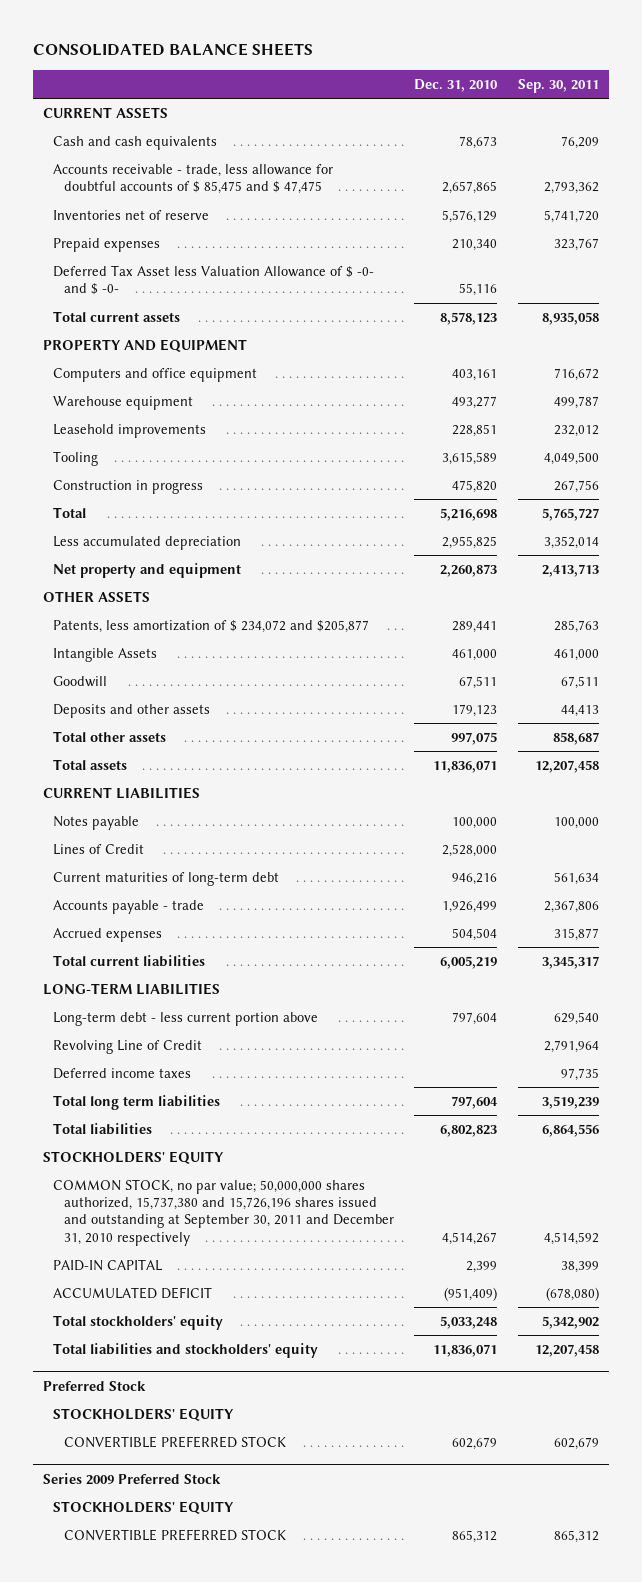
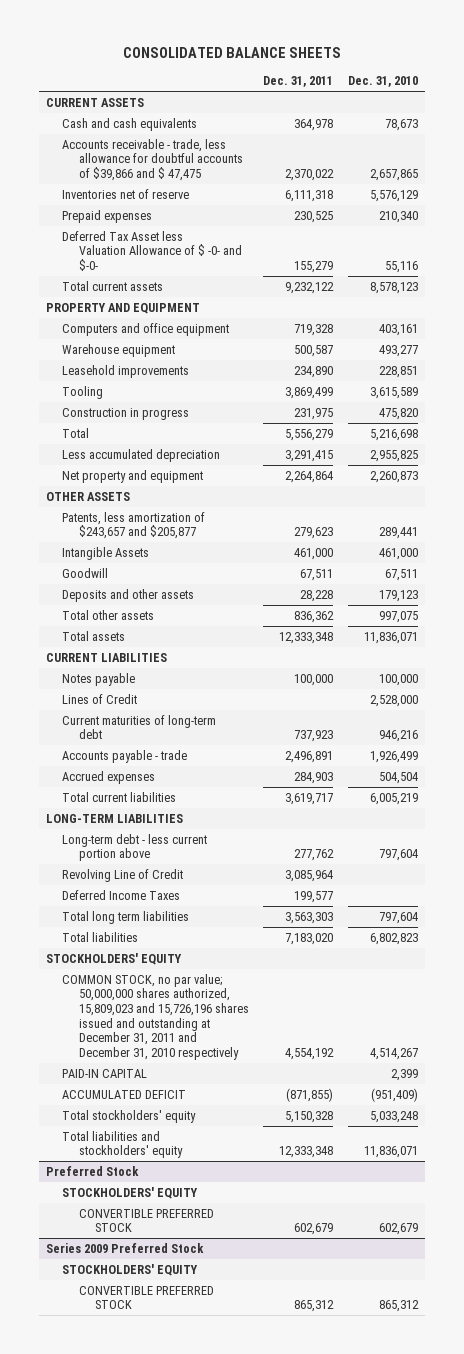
[517,78,599,93] Sep. 30, 2011 -> none
none -> [263,76,334,88] Dec. 31, 2011
[53,163,334,195] Accounts receivable - trade, less allowance for doubtful accounts of $ 85,475 and $ 47,475 -> [62,138,243,182] Accounts receivable - trade, less allowance for doubtful accounts of $39,866 and $ 47,475
[53,264,375,296] Deferred Tax Asset less Valuation Allowance of $ -0- and $ -0- -> [62,230,242,272] Deferred Tax Asset less Valuation Allowance of $ -0- and $-0-
[53,619,370,633] Patents, less amortization of $ 234,072 and $205,877 -> [62,511,206,540] Patents, less amortization of $243,657 and $205,877
[53,1067,192,1079] Deferred income taxes -> [62,889,181,900] Deferred Income Taxes
[53,1178,394,1246] COMMON STOCK, no par value; 50,000,000 shares authorized, 15,737,380 and 15,726,196 shares issued and outstanding at September 30, 2011 and December 31, 2010 respectively -> [62,973,249,1060] COMMON STOCK, no par value; 50,000,000 shares authorized, 15,809,023 and 15,726,196 shares issued and outstanding at December 31, 2011 and December 31, 2010 respectively

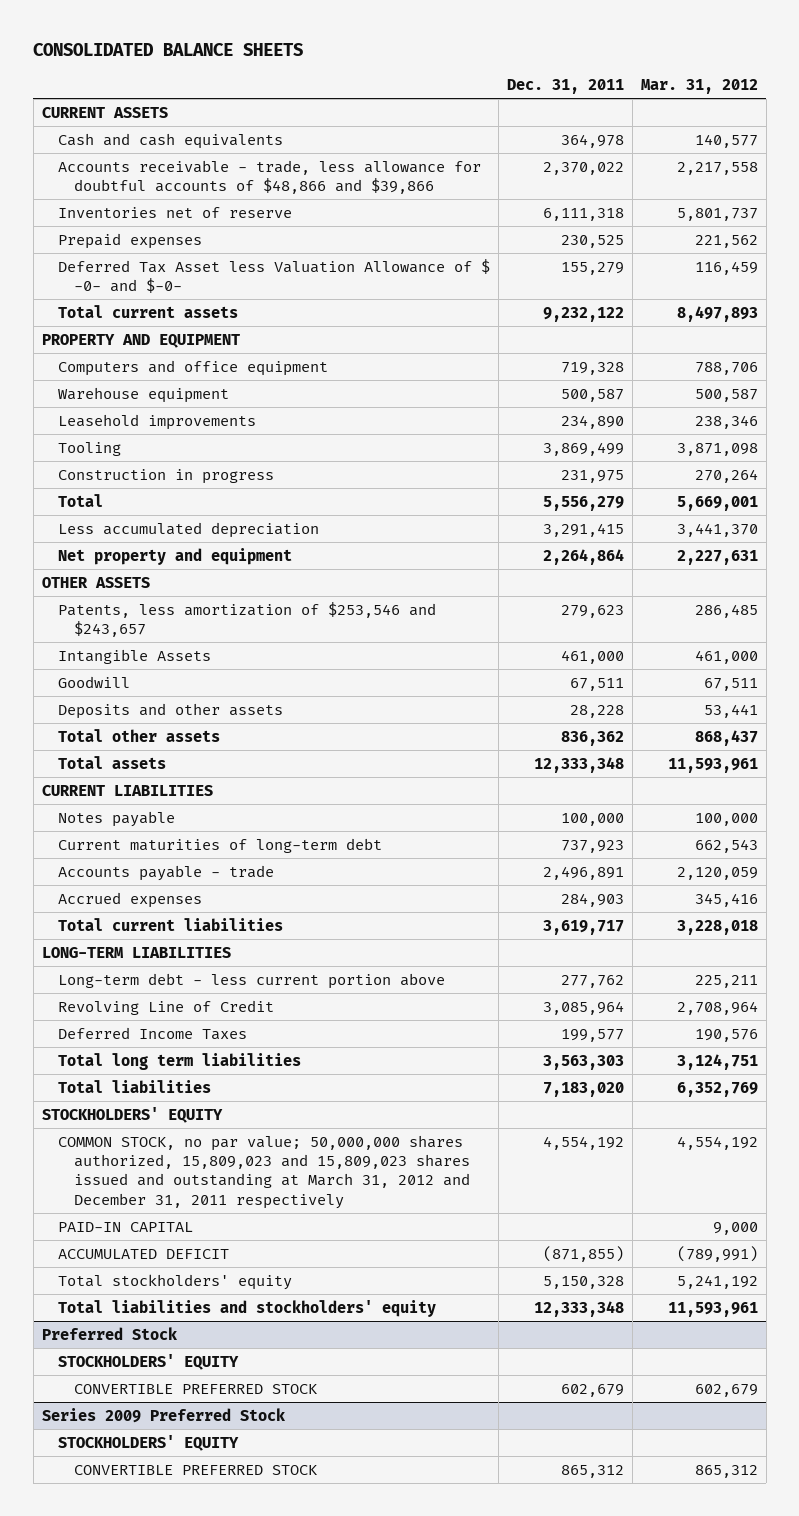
[347,76,418,88] Dec. 31, 2010 -> none
none -> [640,78,758,94] Mar. 31, 2012
[62,138,243,182] Accounts receivable - trade, less allowance for doubtful accounts of $39,866 and $ 47,475 -> [57,159,481,194] Accounts receivable - trade, less allowance for doubtful accounts of $48,866 and $39,866
[62,511,206,540] Patents, less amortization of $243,657 and $205,877 -> [57,601,436,637] Patents, less amortization of $253,546 and $243,657
[62,693,138,704] Lines of Credit -> none
[62,973,249,1060] COMMON STOCK, no par value; 50,000,000 shares authorized, 15,809,023 and 15,726,196 shares issued and outstanding at December 31, 2011 and December 31, 2010 respectively -> [57,1134,471,1209] COMMON STOCK, no par value; 50,000,000 shares authorized, 15,809,023 and 15,809,023 shares issued and outstanding at March 31, 2012 and December 31, 2011 respectively

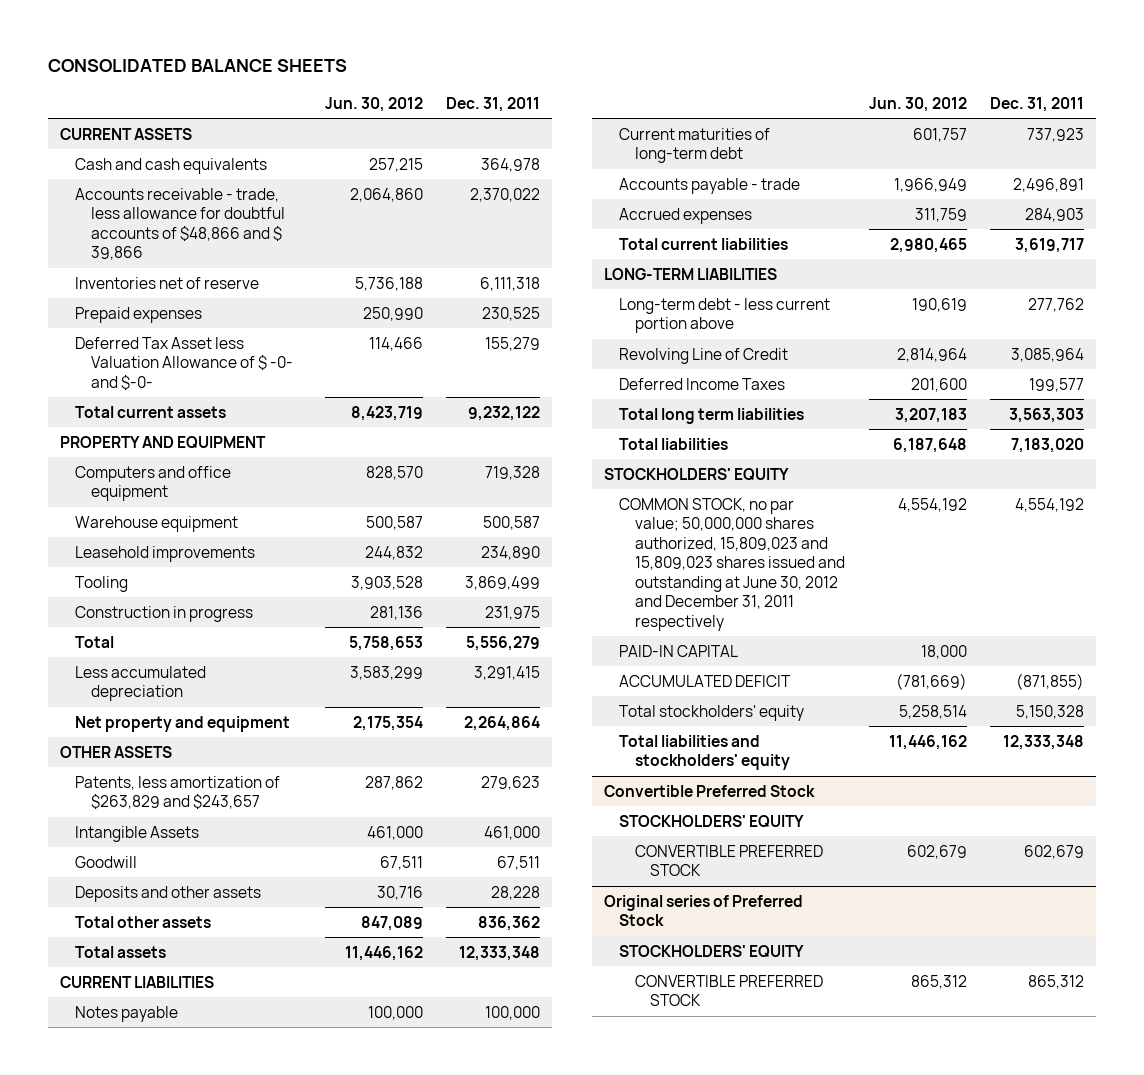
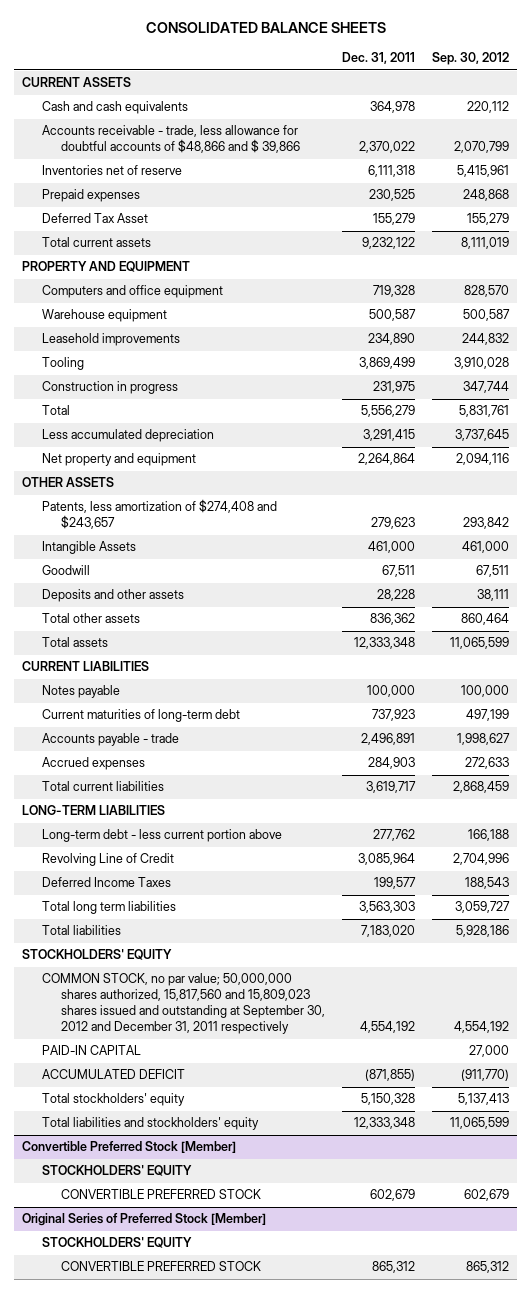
[324,96,423,112] Jun. 30, 2012 -> none
none -> [431,52,509,66] Sep. 30, 2012
[75,336,293,390] Deferred Tax Asset less Valuation Allowance of $ -0- and $-0- -> [41,213,148,224] Deferred Tax Asset
[75,775,281,810] Patents, less amortization of $263,829 and $243,657 -> [41,499,277,530] Patents, less amortization of $274,408 and $243,657
[619,497,845,631] COMMON STOCK, no par value; 50,000,000 shares authorized, 15,809,023 and 15,809,023 shares issued and outstanding at June 30, 2012 and December 31, 2011 respectively -> [41,973,326,1035] COMMON STOCK, no par value; 50,000,000 shares authorized, 15,817,560 and 15,809,023 shares issued and outstanding at September 30, 2012 and December 31, 2011 respectively
[603,784,815,797] Convertible Preferred Stock -> [22,1141,237,1154] Convertible Preferred Stock [Member]
[603,894,803,927] Original series of Preferred Stock -> [22,1213,267,1227] Original Series of Preferred Stock [Member]

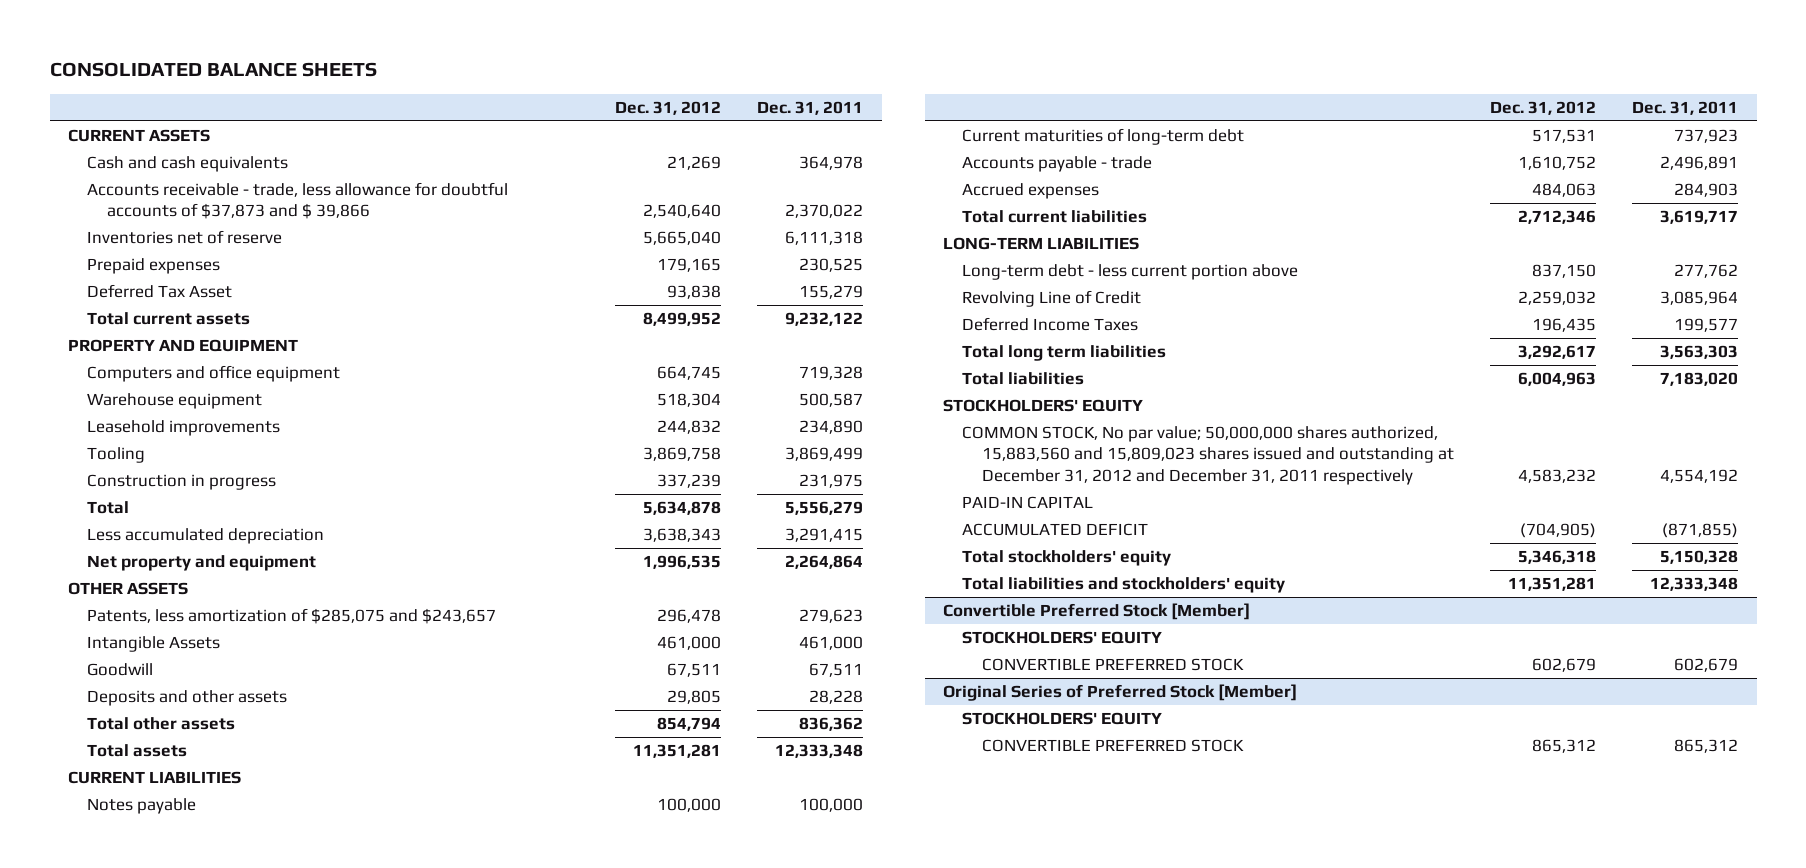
[431,52,509,66] Sep. 30, 2012 -> none
none -> [615,100,722,115] Dec. 31, 2012
[41,125,301,154] Accounts receivable - trade, less allowance for doubtful accounts of $48,866 and $ 39,866 -> [87,182,509,220] Accounts receivable - trade, less allowance for doubtful accounts of $37,873 and $ 39,866
[41,499,277,530] Patents, less amortization of $274,408 and $243,657 -> [87,608,497,625] Patents, less amortization of $285,075 and $243,657
[41,973,326,1035] COMMON STOCK, no par value; 50,000,000 shares authorized, 15,817,560 and 15,809,023 shares issued and outstanding at September 30, 2012 and December 31, 2011 respectively -> [962,426,1455,485] COMMON STOCK, No par value; 50,000,000 shares authorized, 15,883,560 and 15,809,023 shares issued and outstanding at December 31, 2012 and December 31, 2011 respectively

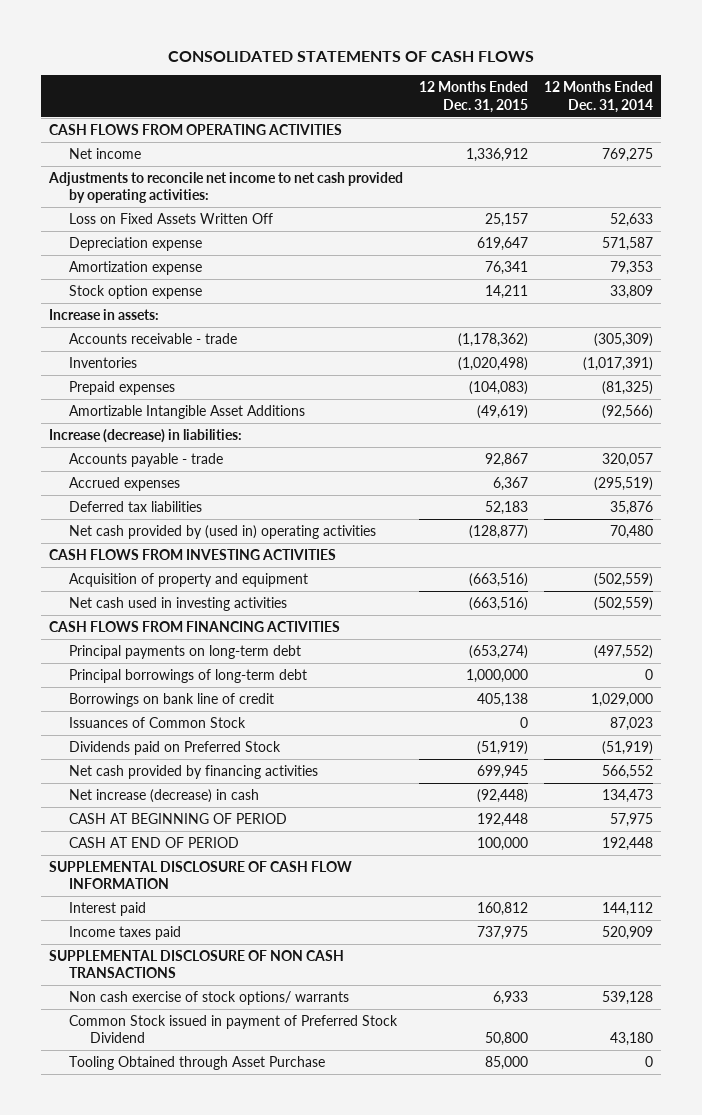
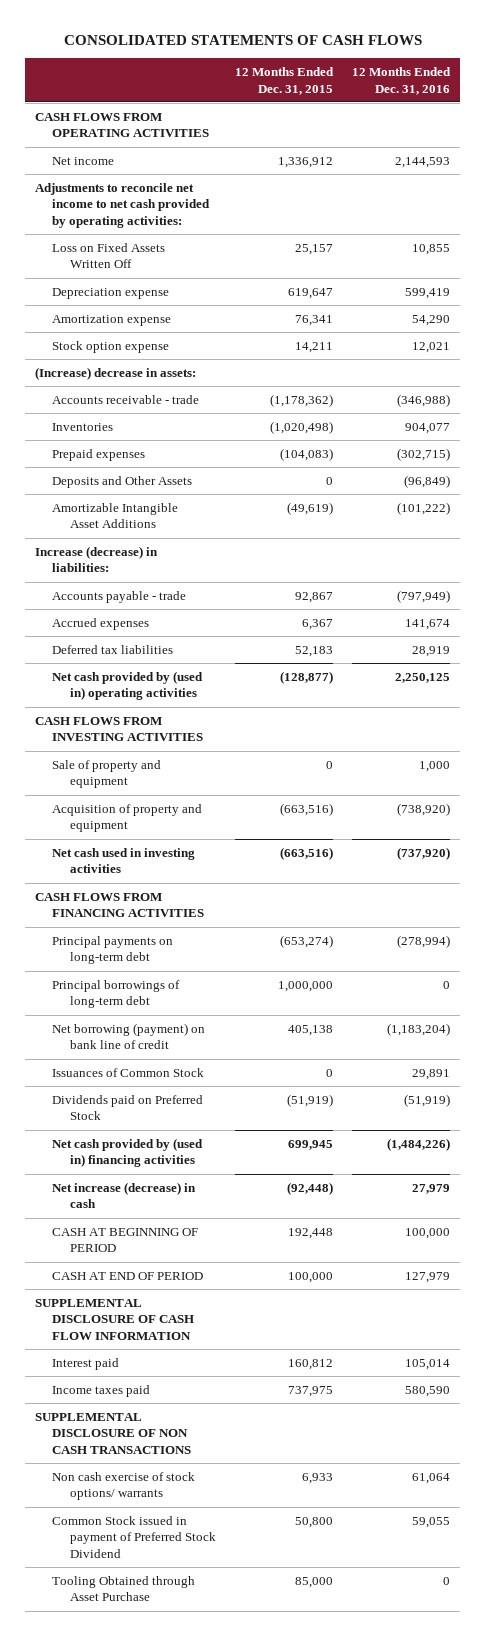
[544,81,654,113] 12 Months Ended Dec. 31, 2014 -> none
none -> [352,66,452,95] 12 Months Ended Dec. 31, 2016
[48,308,159,320] Increase in assets: -> [34,366,196,380] (Increase) decrease in assets:
none -> [52,475,193,488] Deposits and Other Assets
none -> [52,759,162,789] Sale of property and equipment
[69,692,275,707] Borrowings on bank line of credit -> [52,1022,206,1050] Net borrowing (payment) on bank line of credit
[69,764,319,779] Net cash provided by financing activities -> [52,1137,204,1168] Net cash provided by (used in) financing activities

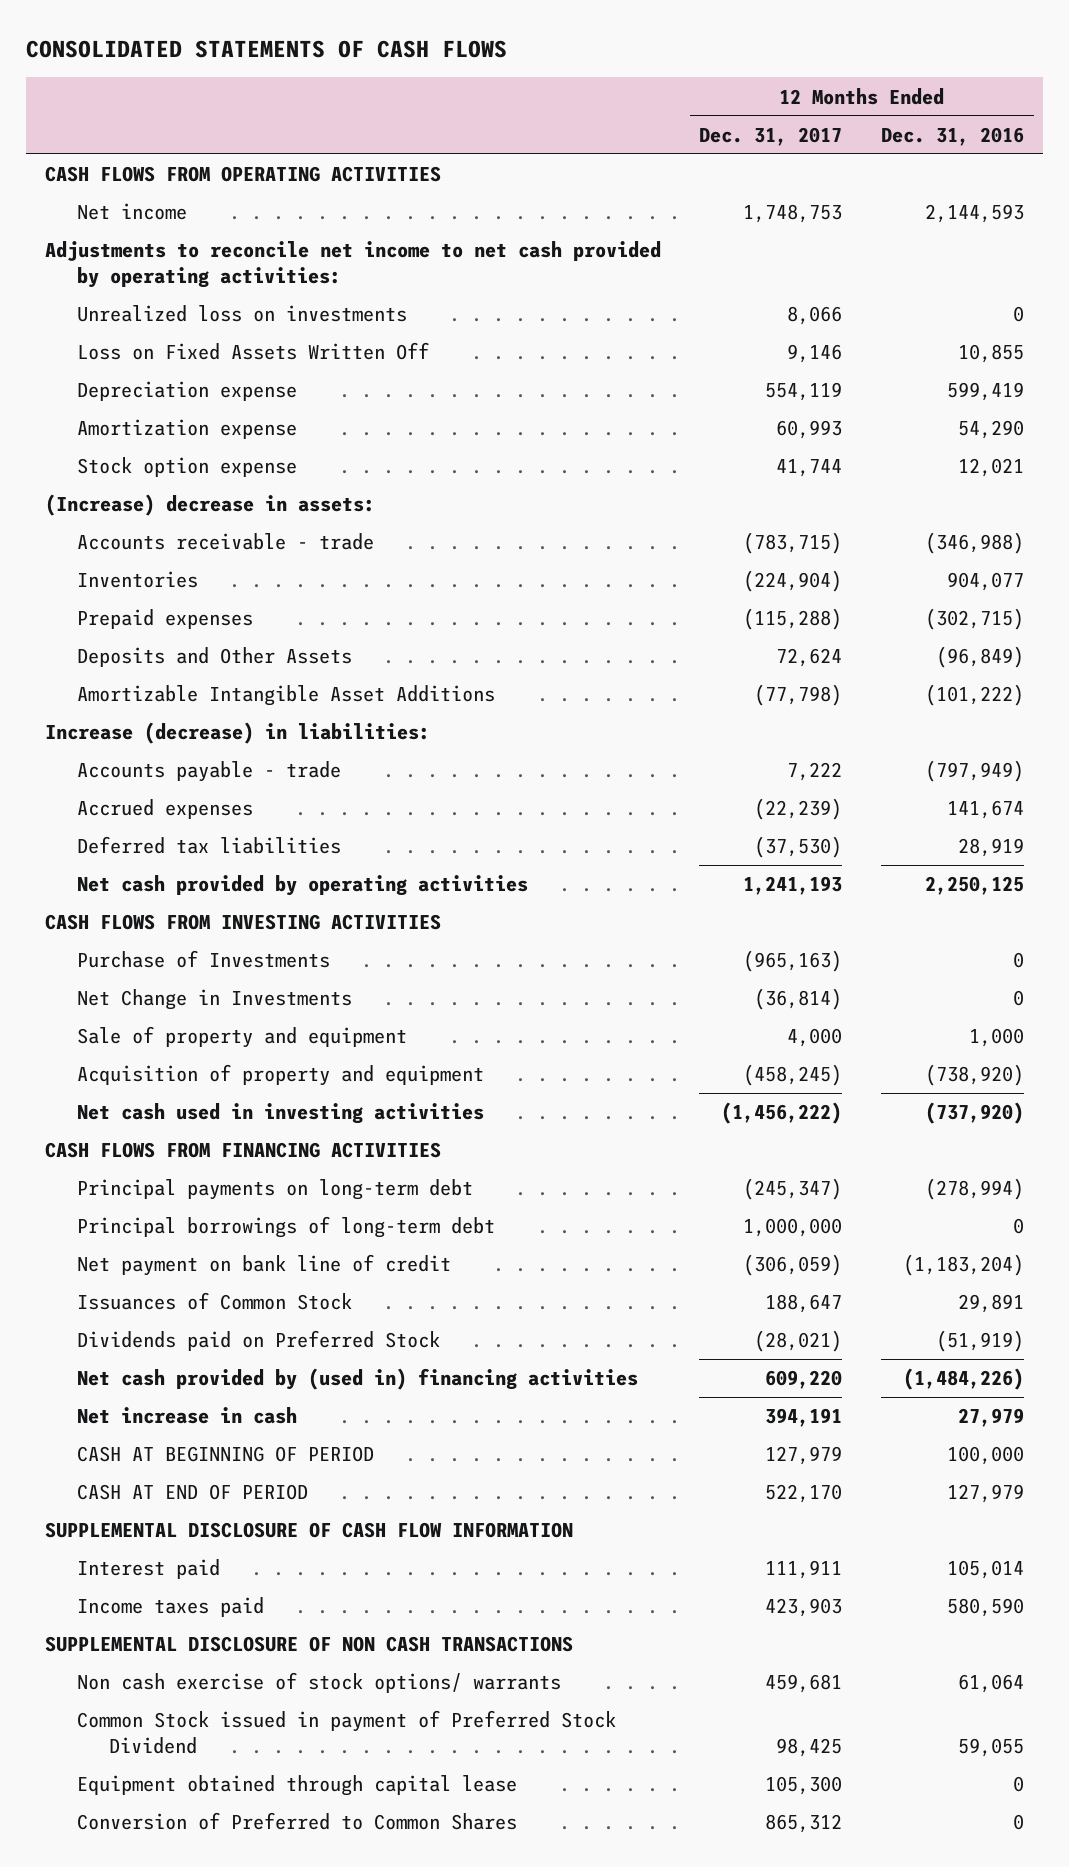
[234,66,334,95] 12 Months Ended Dec. 31, 2015 -> none
none -> [699,126,843,146] Dec. 31, 2017
none -> [76,305,407,323] Unrealized loss on investments
[52,670,204,701] Net cash provided by (used in) operating activities -> [76,875,528,897] Net cash provided by operating activities
none -> [76,950,330,969] Purchase of Investments
none -> [76,989,352,1011] Net Change in Investments
[52,1022,206,1050] Net borrowing (payment) on bank line of credit -> [76,1254,451,1277] Net payment on bank line of credit
[52,1181,197,1209] Net increase (decrease) in cash -> [76,1407,297,1425] Net increase in cash
[52,1575,196,1602] Tooling Obtained through Asset Purchase -> none
none -> [76,1775,517,1797] Equipment obtained through capital lease
none -> [76,1812,517,1831] Conversion of Preferred to Common Shares

